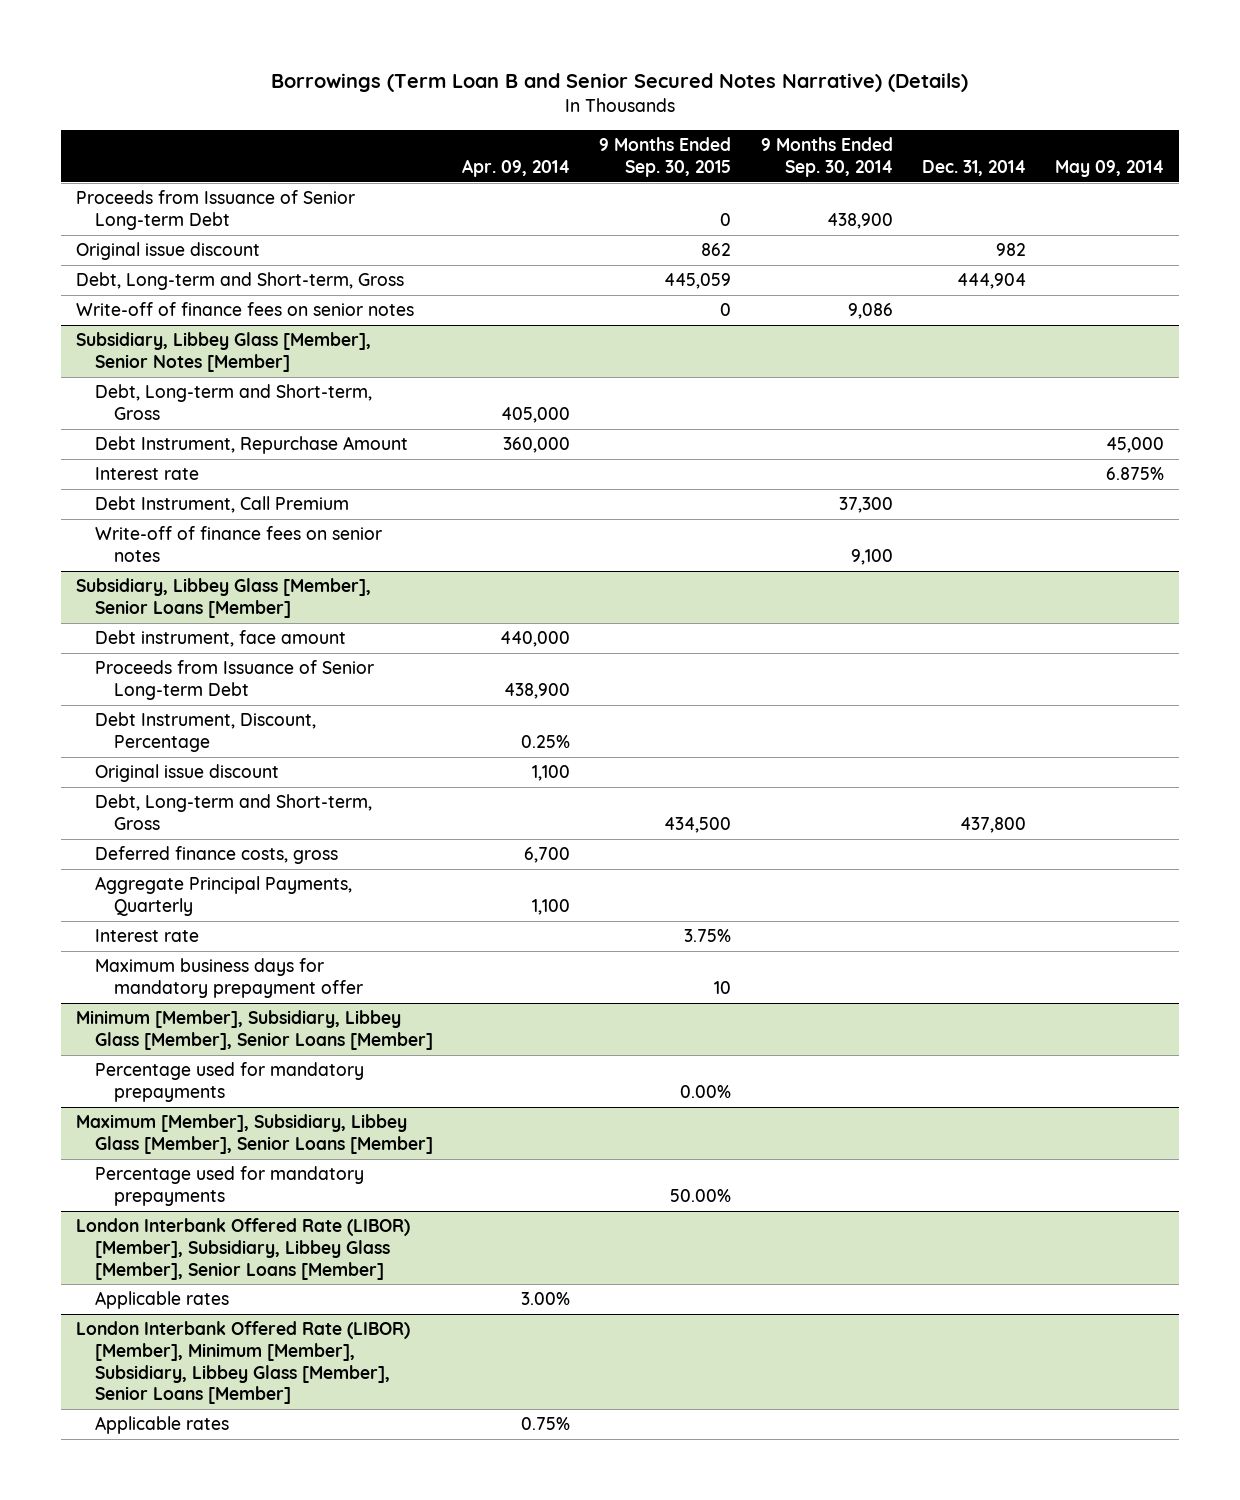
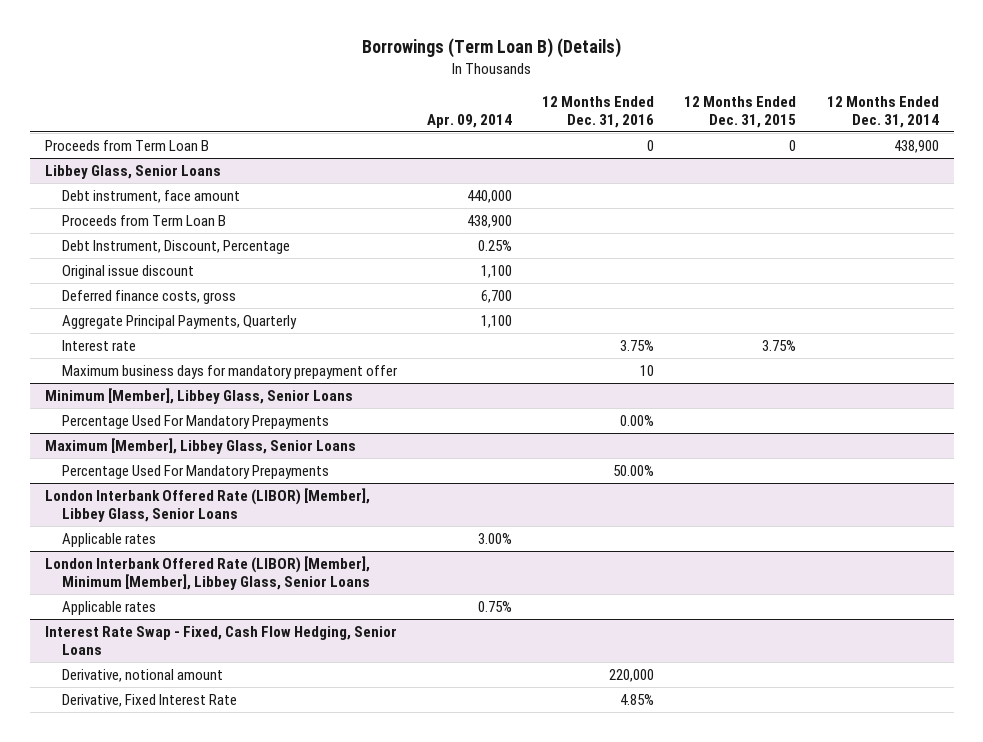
[270,73,968,93] Borrowings (Term Loan B and Senior Secured Notes Narrative) (Details) -> [361,38,621,59] Borrowings (Term Loan B) (Details)
[599,137,732,177] 9 Months Ended Sep. 30, 2015 -> none
[760,137,893,177] 9 Months Ended Sep. 30, 2014 -> none
[921,159,1026,176] Dec. 31, 2014 -> none
[1055,159,1165,177] May 09, 2014 -> none
none -> [542,95,655,128] 12 Months Ended Dec. 31, 2016
none -> [684,95,797,128] 12 Months Ended Dec. 31, 2015
none -> [826,95,939,128] 12 Months Ended Dec. 31, 2014
[75,242,260,261] Original issue discount -> none
[75,272,404,291] Debt, Long-term and Short-term, Gross -> none
[75,302,414,317] Write-off of finance fees on senior notes -> none
[75,332,371,372] Subsidiary, Libbey Glass [Member], Senior Notes [Member] -> none
[94,384,372,420] Debt, Long-term and Short-term, Gross -> none
[94,436,408,455] Debt Instrument, Repurchase Amount -> none
[94,467,199,481] Interest rate -> none
[94,496,349,514] Debt Instrument, Call Premium -> none
[94,526,382,562] Write-off of finance fees on senior notes -> none
[75,190,355,230] Proceeds from Issuance of Senior Long-term Debt -> [44,139,209,151] Proceeds from Term Loan B
[75,578,371,618] Subsidiary, Libbey Glass [Member], Senior Loans [Member] -> [44,164,221,179] Libbey Glass, Senior Loans
[94,660,374,700] Proceeds from Issuance of Senior Long-term Debt -> [61,214,226,226] Proceeds from Term Loan B
[94,794,372,830] Debt, Long-term and Short-term, Gross -> none
[75,1010,433,1050] Minimum [Member], Subsidiary, Libbey Glass [Member], Senior Loans [Member] -> [44,387,353,404] Minimum [Member], Libbey Glass, Senior Loans
[94,1062,364,1102] Percentage used for mandatory prepayments -> [61,414,329,429] Percentage Used For Mandatory Prepayments
[75,1114,433,1154] Maximum [Member], Subsidiary, Libbey Glass [Member], Senior Loans [Member] -> [44,437,356,454] Maximum [Member], Libbey Glass, Senior Loans
[94,1166,364,1206] Percentage used for mandatory prepayments -> [61,464,329,479] Percentage Used For Mandatory Prepayments
[75,1218,410,1280] London Interbank Offered Rate (LIBOR) [Member], Subsidiary, Libbey Glass [Member], Senior Loans [Member] -> [44,487,370,522] London Interbank Offered Rate (LIBOR) [Member], Libbey Glass, Senior Loans
[75,1321,410,1405] London Interbank Offered Rate (LIBOR) [Member], Minimum [Member], Subsidiary, Libbey Glass [Member], Senior Loans [Member] -> [44,555,370,590] London Interbank Offered Rate (LIBOR) [Member], Minimum [Member], Libbey Glass, Senior Loans
none -> [44,625,397,655] Interest Rate Swap - Fixed, Cash Flow Hedging, Senior Loans
none -> [61,668,223,682] Derivative, notional amount
none -> [61,693,237,707] Derivative, Fixed Interest Rate

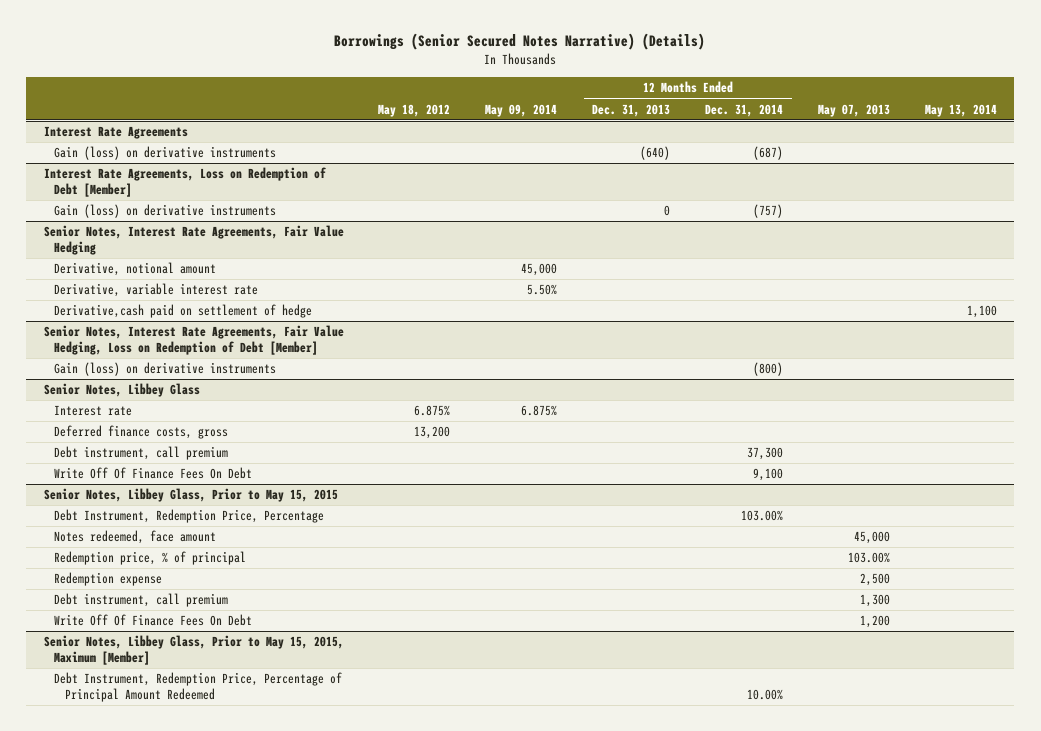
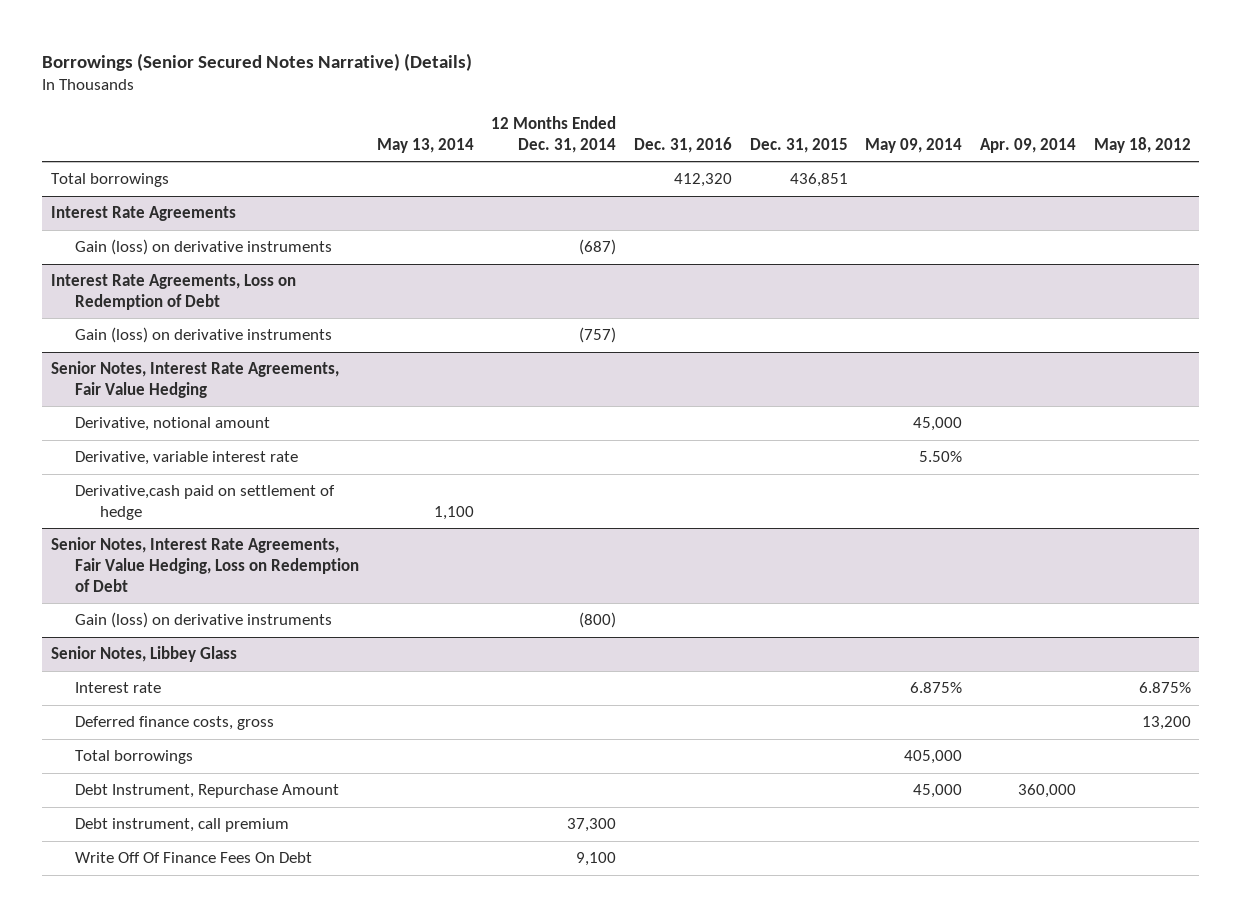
[592,103,671,117] Dec. 31, 2013 -> none
[818,103,891,117] May 07, 2013 -> none
none -> [634,136,733,153] Dec. 31, 2016
none -> [749,137,848,153] Dec. 31, 2015
none -> [979,137,1076,153] Apr. 09, 2014
none -> [50,173,169,188] Total borrowings
[43,167,326,197] Interest Rate Agreements, Loss on Redemption of Debt [Member] -> [50,274,296,310] Interest Rate Agreements, Loss on Redemption of Debt
[43,325,344,355] Senior Notes, Interest Rate Agreements, Fair Value Hedging, Loss on Redemption of Debt [Member] -> [50,537,360,592] Senior Notes, Interest Rate Agreements, Fair Value Hedging, Loss on Redemption of Debt
none -> [75,750,194,765] Total borrowings
none -> [75,784,340,799] Debt Instrument, Repurchase Amount
[43,488,338,503] Senior Notes, Libbey Glass, Prior to May 15, 2015 -> none
[54,509,325,524] Debt Instrument, Redemption Price, Percentage -> none
[54,530,217,545] Notes redeemed, face amount -> none
[54,551,247,566] Redemption price, % of principal -> none
[54,572,163,587] Redemption expense -> none
[54,593,229,608] Debt instrument, call premium -> none
[54,614,253,627] Write Off Of Finance Fees On Debt -> none
[43,635,344,665] Senior Notes, Libbey Glass, Prior to May 15, 2015, Maximum [Member] -> none
[54,672,343,702] Debt Instrument, Redemption Price, Percentage of Principal Amount Redeemed -> none

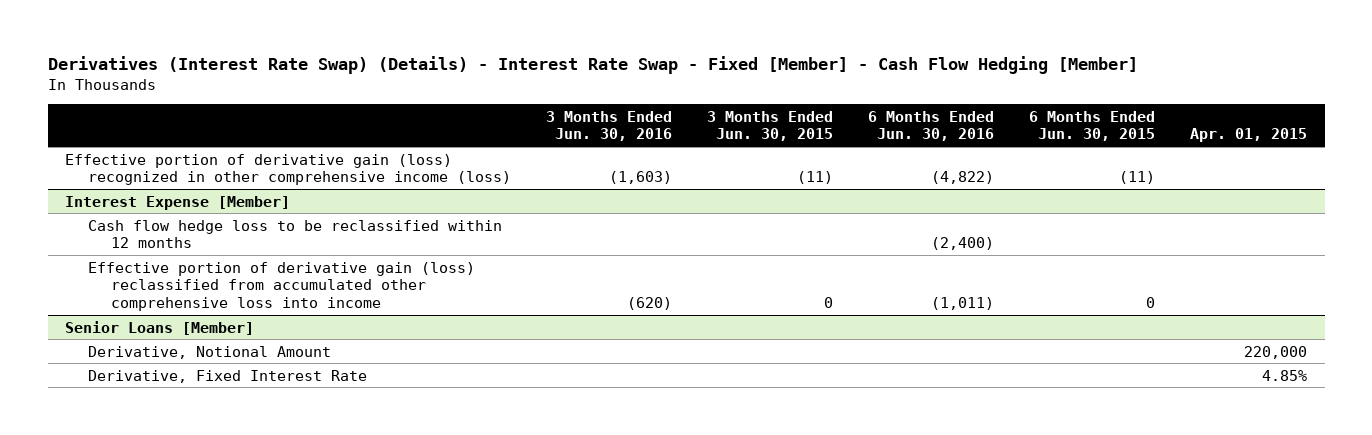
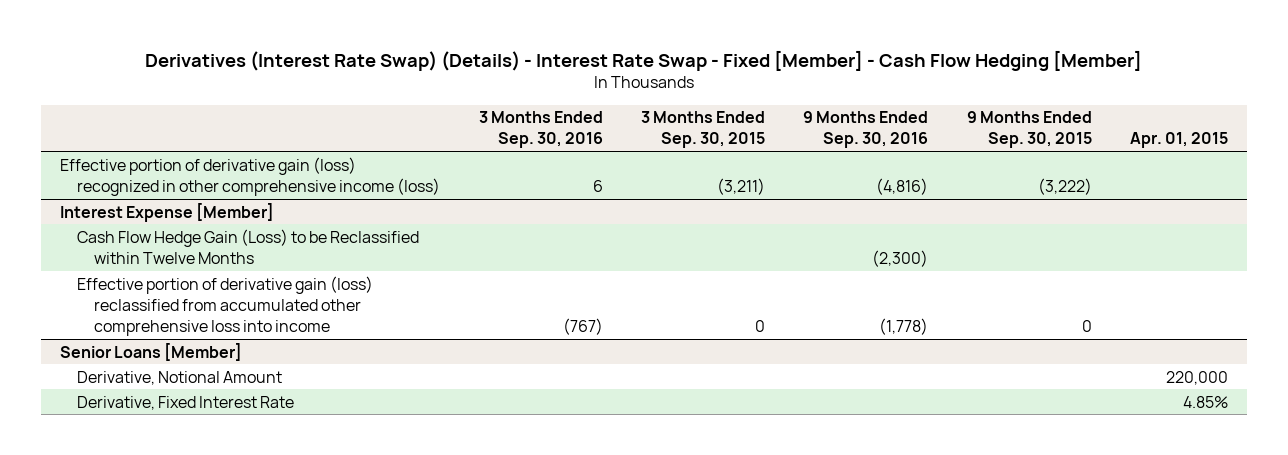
[546,110,673,142] 3 Months Ended Jun. 30, 2016 -> none
[707,110,834,142] 3 Months Ended Jun. 30, 2015 -> none
[868,110,995,142] 6 Months Ended Jun. 30, 2016 -> none
[1029,110,1156,142] 6 Months Ended Jun. 30, 2015 -> none
none -> [478,111,603,149] 3 Months Ended Sep. 30, 2016
none -> [640,111,765,149] 3 Months Ended Sep. 30, 2015
none -> [803,111,929,149] 9 Months Ended Sep. 30, 2016
none -> [966,111,1092,149] 9 Months Ended Sep. 30, 2015
[88,219,503,249] Cash flow hedge loss to be reclassified within 12 months -> [77,228,420,264] Cash Flow Hedge Gain (Loss) to be Reclassified within Twelve Months

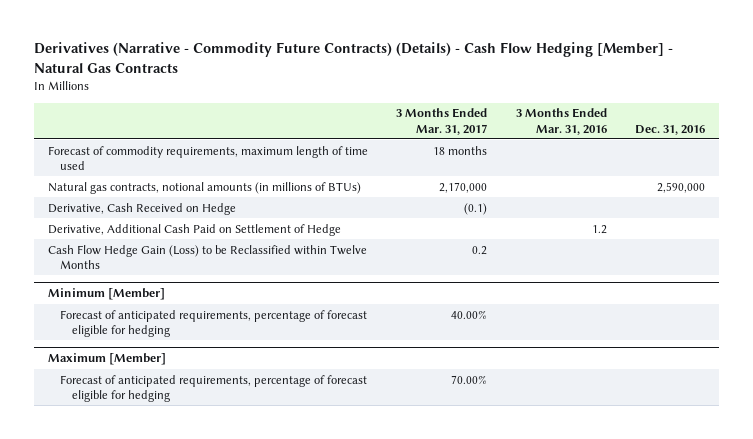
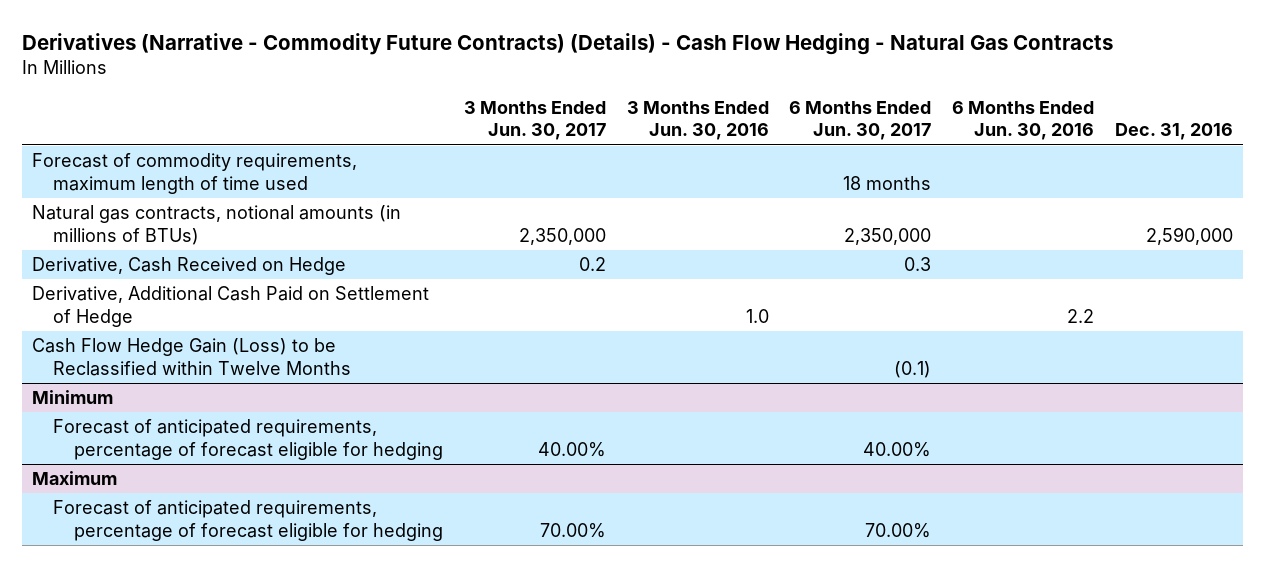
[33,42,673,74] Derivatives (Narrative - Commodity Future Contracts) (Details) - Cash Flow Hedging [Member] - Natural Gas Contracts -> [22,33,1114,56] Derivatives (Narrative - Commodity Future Contracts) (Details) - Cash Flow Hedging - Natural Gas Contracts
[396,108,488,135] 3 Months Ended Mar. 31, 2017 -> none
[515,108,607,135] 3 Months Ended Mar. 31, 2016 -> none
none -> [463,100,606,141] 3 Months Ended Jun. 30, 2017
none -> [626,100,769,141] 3 Months Ended Jun. 30, 2016
none -> [789,100,932,141] 6 Months Ended Jun. 30, 2017
none -> [952,100,1095,141] 6 Months Ended Jun. 30, 2016
[47,288,165,301] Minimum [Member] -> [32,390,114,405] Minimum
[47,353,166,366] Maximum [Member] -> [32,471,118,486] Maximum

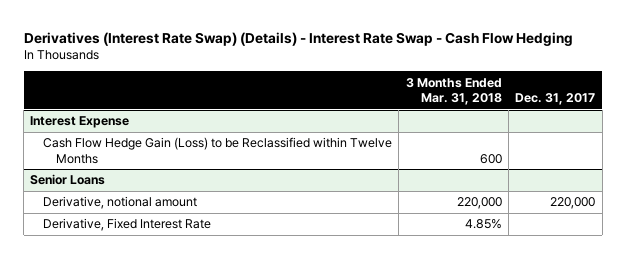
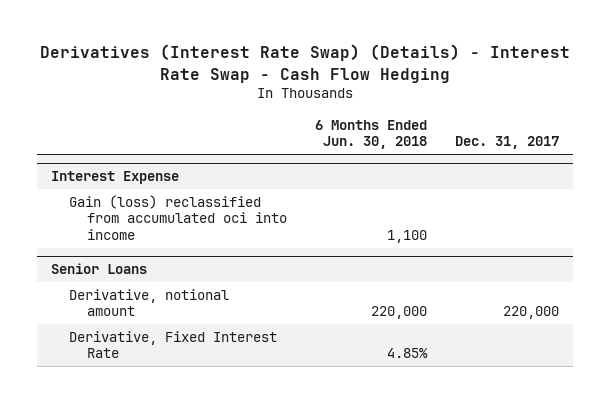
[405,77,502,106] 3 Months Ended Mar. 31, 2018 -> none
none -> [315,119,428,150] 6 Months Ended Jun. 30, 2018
[43,137,393,164] Cash Flow Hedge Gain (Loss) to be Reclassified within Twelve Months -> [69,194,288,241] Gain (loss) reclassified from accumulated oci into income

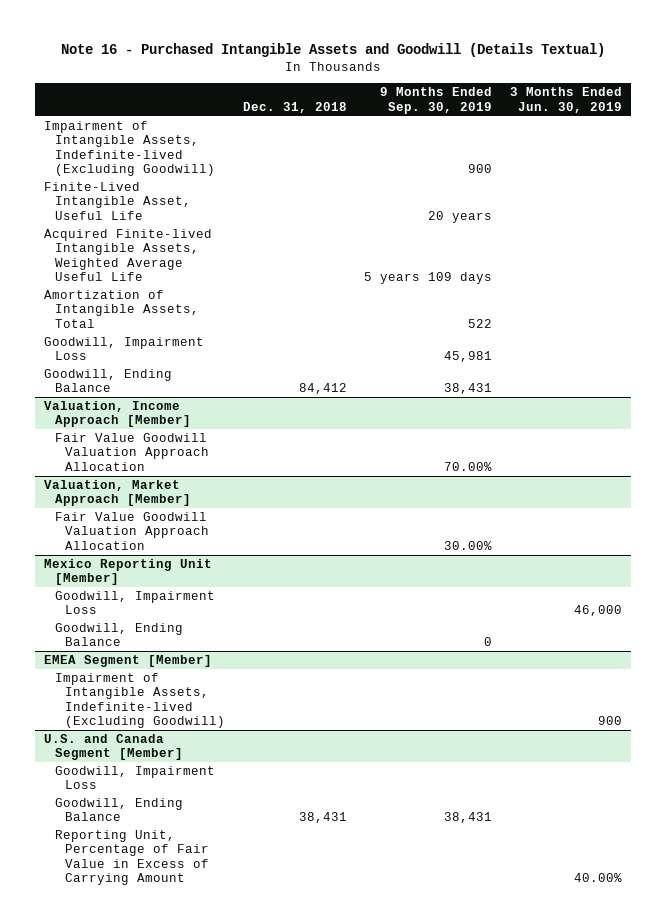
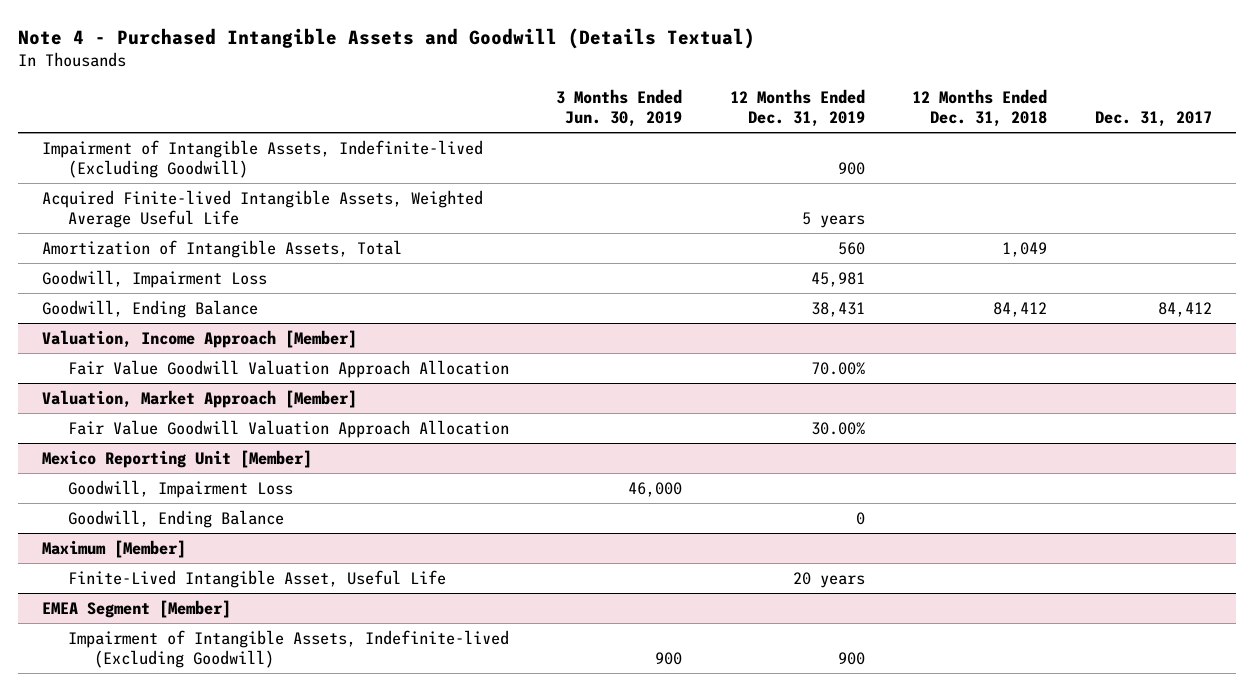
[61,43,606,58] Note 16 - Purchased Intangible Assets and Goodwill (Details Textual) -> [18,27,756,49] Note 4 - Purchased Intangible Assets and Goodwill (Details Textual)
[242,101,347,113] Dec. 31, 2018 -> none
[380,87,493,114] 9 Months Ended Sep. 30, 2019 -> none
none -> [729,89,865,128] 12 Months Ended Dec. 31, 2019
none -> [912,89,1048,128] 12 Months Ended Dec. 31, 2018
none -> [1095,111,1213,128] Dec. 31, 2017
[43,182,191,220] Finite-Lived Intangible Asset, Useful Life -> none
none -> [41,539,186,558] Maximum [Member]
none -> [67,569,446,588] Finite-Lived Intangible Asset, Useful Life
[43,734,183,761] U.S. and Canada Segment [Member] -> none
[54,766,215,790] Goodwill, Impairment Loss -> none
[54,798,183,822] Goodwill, Ending Balance -> none
[54,830,210,886] Reporting Unit, Percentage of Fair Value in Excess of Carrying Amount -> none

